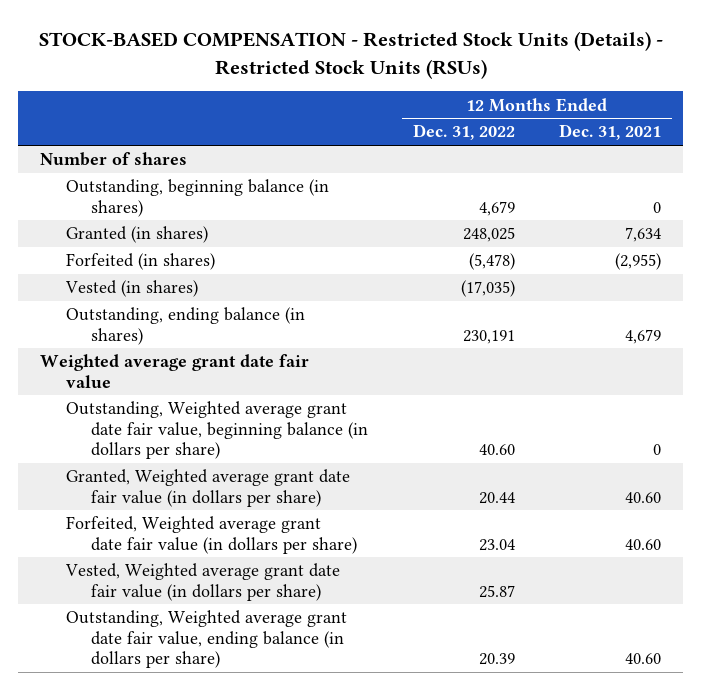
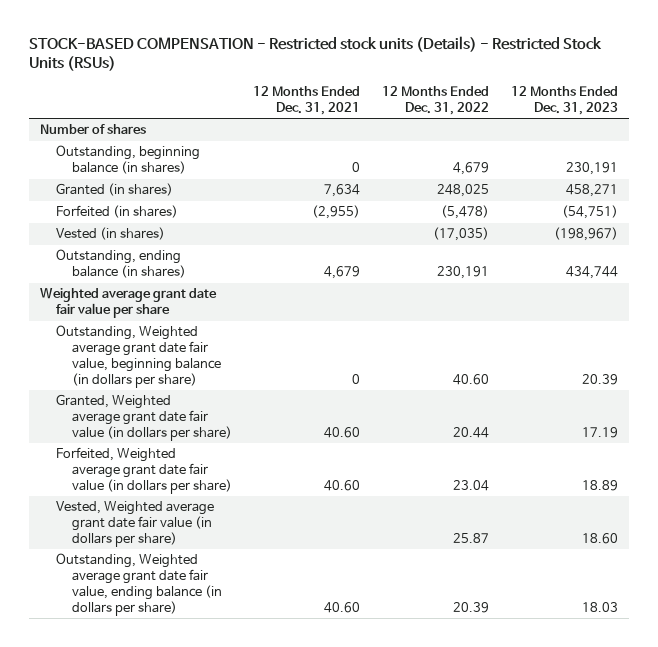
[38,30,663,79] STOCK-BASED COMPENSATION - Restricted Stock Units (Details) - Restricted Stock Units (RSUs) -> [28,35,602,72] STOCK-BASED COMPENSATION - Restricted stock units (Details) - Restricted Stock Units (RSUs)
none -> [510,86,618,116] 12 Months Ended Dec. 31, 2023
[40,354,310,388] Weighted average grant date fair value -> [39,288,217,319] Weighted average grant date fair value per share

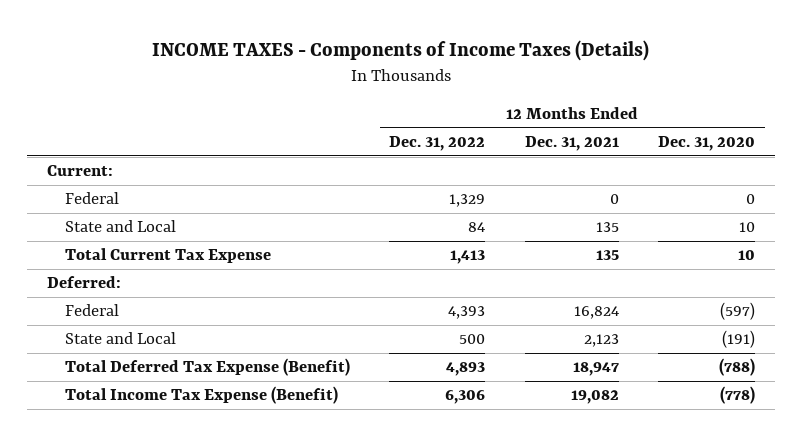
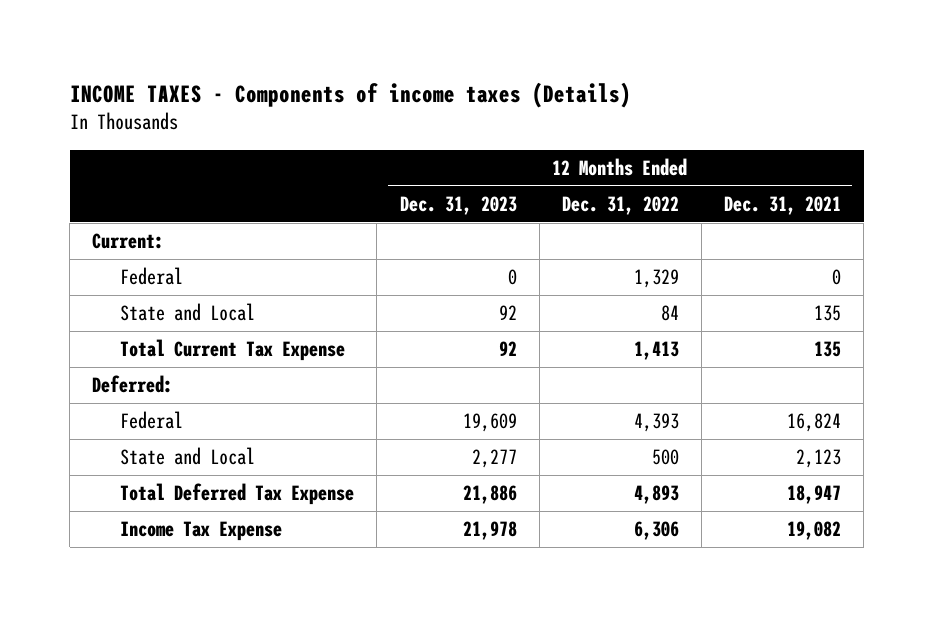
[152,40,650,62] INCOME TAXES - Components of Income Taxes (Details) -> [69,81,631,108] INCOME TAXES - Components of income taxes (Details)
[658,136,756,152] Dec. 31, 2020 -> none
none -> [399,196,517,216] Dec. 31, 2023
[64,358,350,377] Total Deferred Tax Expense (Benefit) -> [120,483,355,506] Total Deferred Tax Expense
[64,386,338,405] Total Income Tax Expense (Benefit) -> [120,521,283,542] Income Tax Expense

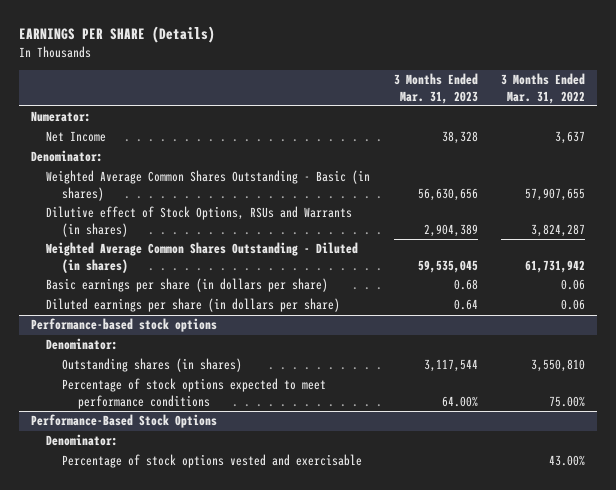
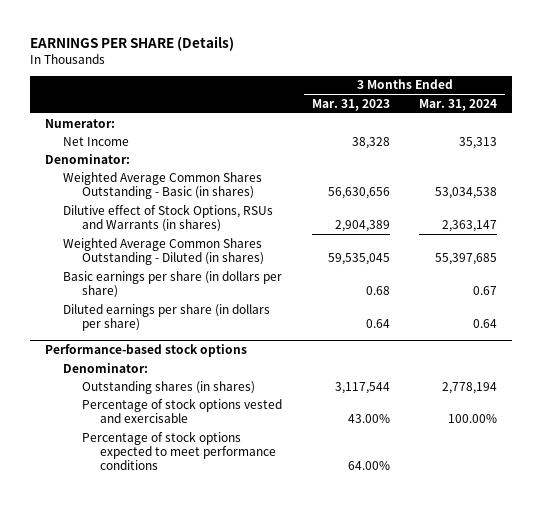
[501,73,586,104] 3 Months Ended Mar. 31, 2022 -> none
none -> [419,98,498,111] Mar. 31, 2024
none -> [81,397,282,423] Percentage of stock options vested and exercisable
[30,414,217,429] Performance-Based Stock Options -> none
[46,434,119,447] Denominator: -> none
[62,454,363,469] Percentage of stock options vested and exercisable -> none

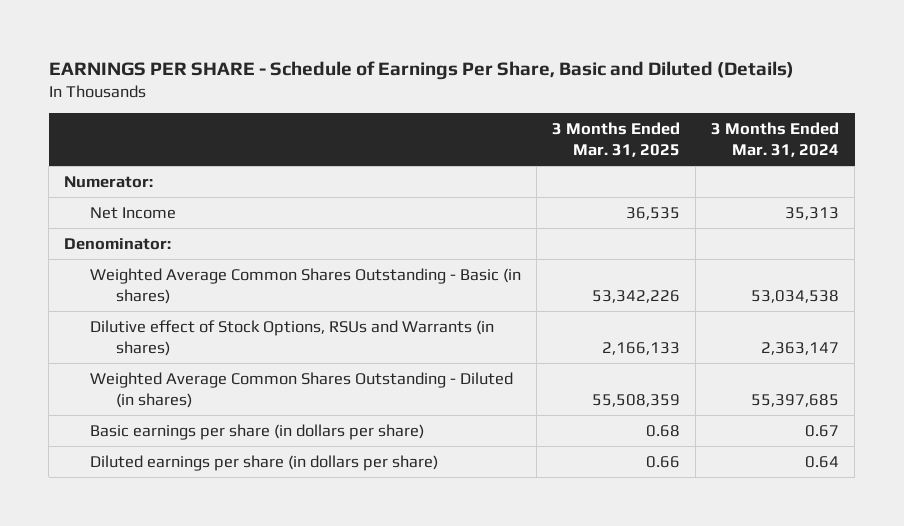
[29,36,234,52] EARNINGS PER SHARE (Details) -> [48,60,794,80] EARNINGS PER SHARE - Schedule of Earnings Per Share, Basic and Diluted (Details)
[311,98,390,111] Mar. 31, 2023 -> none
none -> [552,122,681,158] 3 Months Ended Mar. 31, 2025
[44,343,247,357] Performance-based stock options -> none
[63,362,149,373] Denominator: -> none
[81,380,255,394] Outstanding shares (in shares) -> none
[81,397,282,423] Percentage of stock options vested and exercisable -> none
[81,430,277,471] Percentage of stock options expected to meet performance conditions -> none

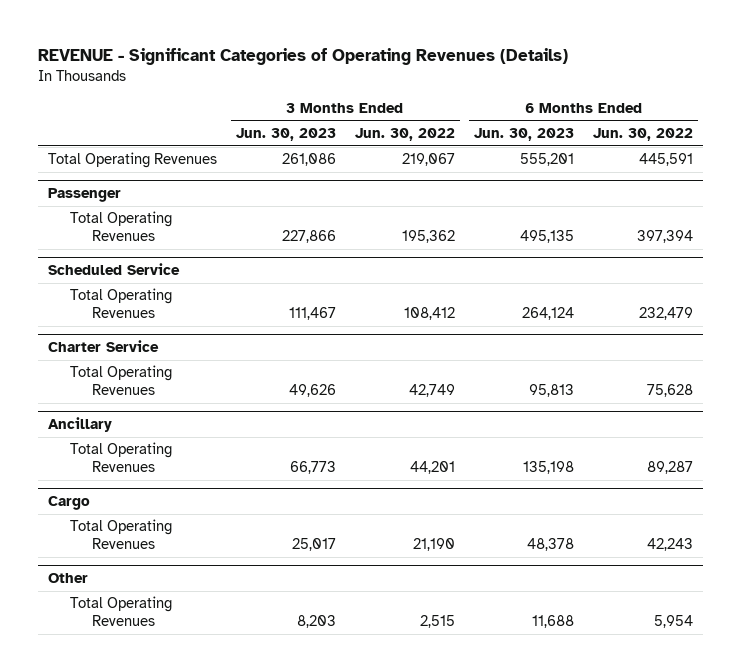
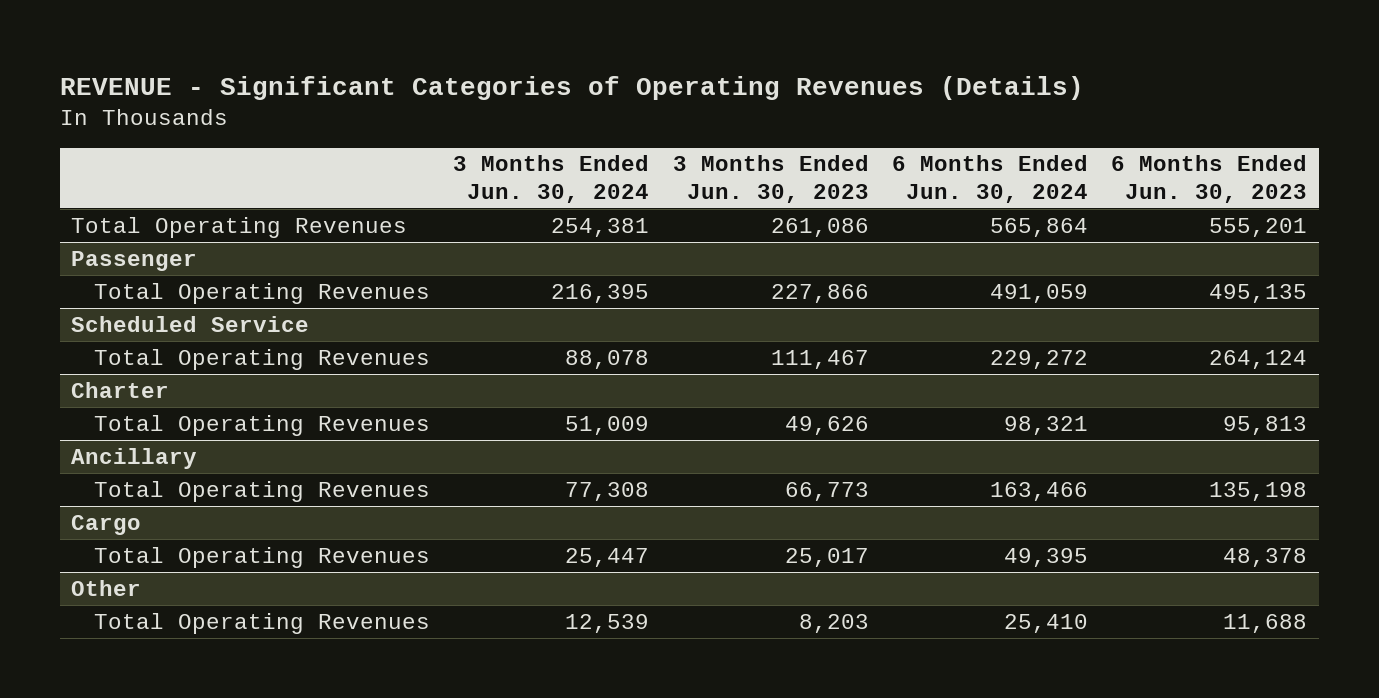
[354,128,455,142] Jun. 30, 2022 -> none
[593,128,694,142] Jun. 30, 2022 -> none
none -> [453,155,650,203] 3 Months Ended Jun. 30, 2024
none -> [892,155,1089,203] 6 Months Ended Jun. 30, 2024
[47,340,159,353] Charter Service -> [71,381,170,398] Charter

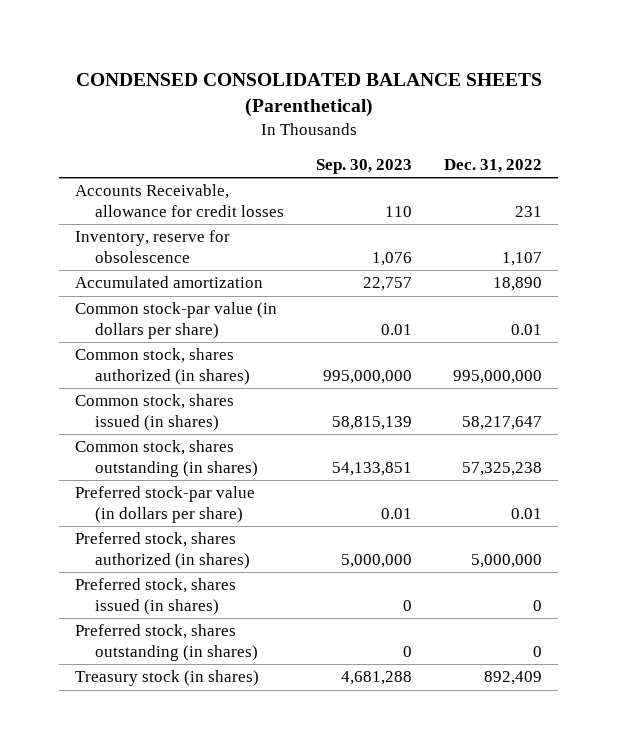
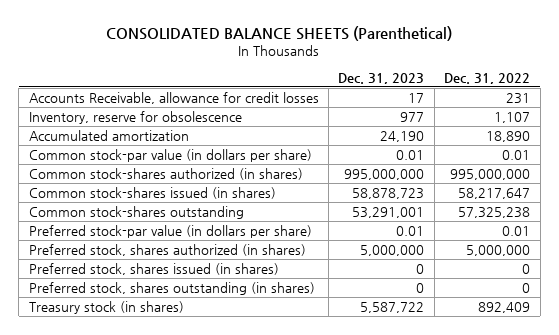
[75,72,542,117] CONDENSED CONSOLIDATED BALANCE SHEETS (Parenthetical) -> [106,26,453,42] CONSOLIDATED BALANCE SHEETS (Parenthetical)
[316,159,413,175] Sep. 30, 2023 -> none
none -> [338,72,425,84] Dec. 31, 2023
[75,348,251,385] Common stock, shares authorized (in shares) -> [28,167,303,180] Common stock-shares authorized (in shares)
[75,394,235,431] Common stock, shares issued (in shares) -> [28,186,276,199] Common stock-shares issued (in shares)
[75,440,259,477] Common stock, shares outstanding (in shares) -> [28,205,244,219] Common stock-shares outstanding

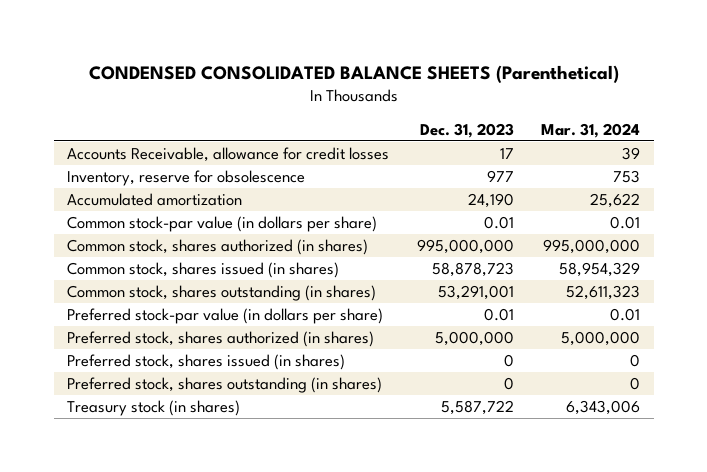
[106,26,453,42] CONSOLIDATED BALANCE SHEETS (Parenthetical) -> [88,65,619,84] CONDENSED CONSOLIDATED BALANCE SHEETS (Parenthetical)
[444,72,531,84] Dec. 31, 2022 -> none
none -> [541,122,641,138] Mar. 31, 2024
[28,167,303,180] Common stock-shares authorized (in shares) -> [67,239,369,256] Common stock, shares authorized (in shares)
[28,186,276,199] Common stock-shares issued (in shares) -> [67,262,340,279] Common stock, shares issued (in shares)
[28,205,244,219] Common stock-shares outstanding -> [67,285,377,302] Common stock, shares outstanding (in shares)

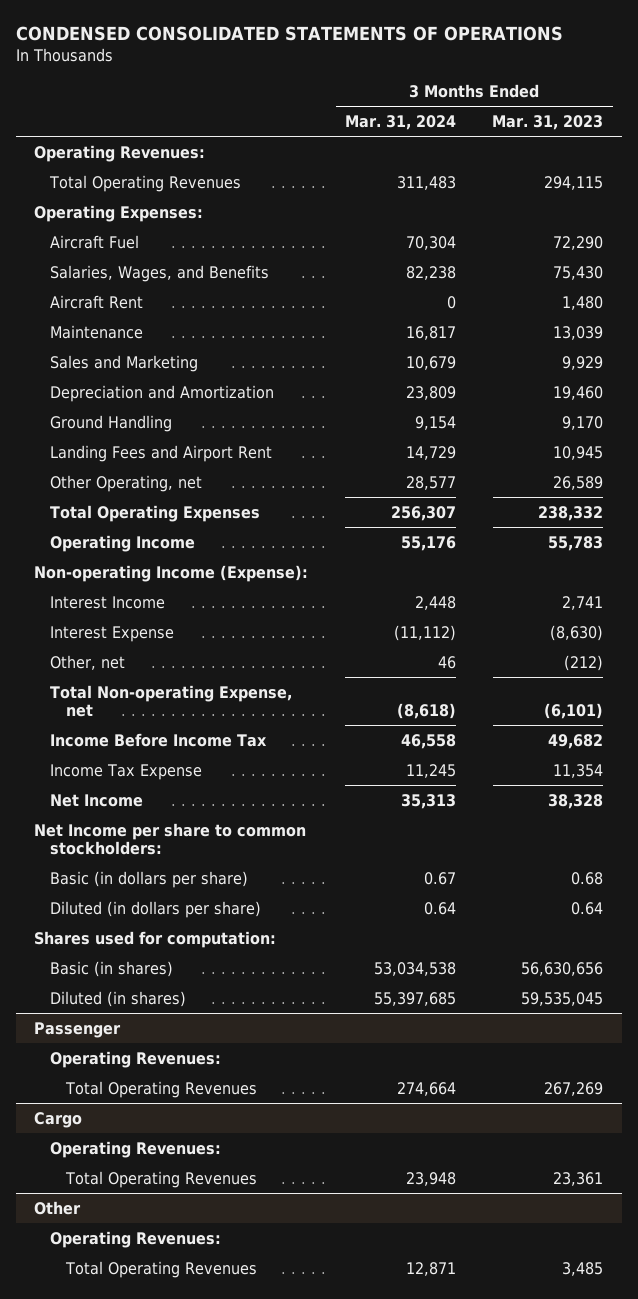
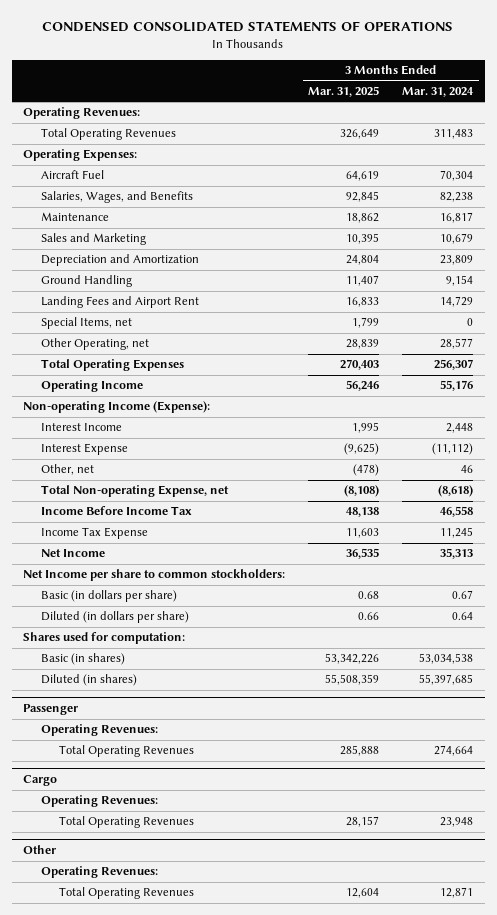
[492,115,604,131] Mar. 31, 2023 -> none
none -> [308,86,380,98] Mar. 31, 2025
[50,294,144,309] Aircraft Rent -> none
none -> [41,317,133,330] Special Items, net

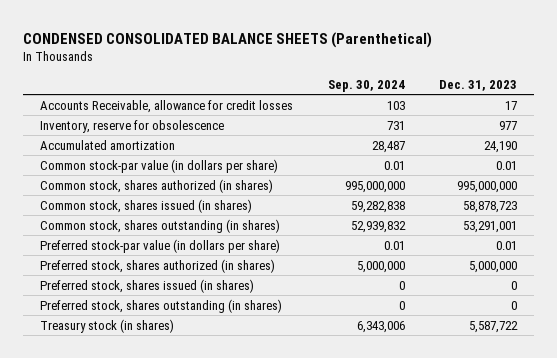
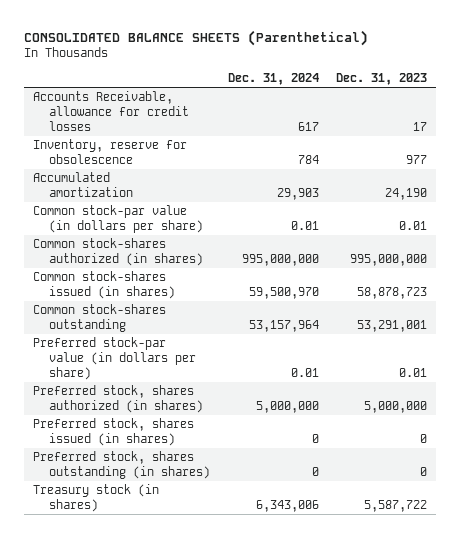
[23,31,433,48] CONDENSED CONSOLIDATED BALANCE SHEETS (Parenthetical) -> [23,29,368,46] CONSOLIDATED BALANCE SHEETS (Parenthetical)
[327,80,405,93] Sep. 30, 2024 -> none
none -> [227,73,319,86] Dec. 31, 2024
[40,178,274,193] Common stock, shares authorized (in shares) -> [32,238,204,266] Common stock-shares authorized (in shares)
[40,198,253,213] Common stock, shares issued (in shares) -> [32,271,176,299] Common stock-shares issued (in shares)
[40,218,281,233] Common stock, shares outstanding (in shares) -> [32,304,166,332] Common stock-shares outstanding

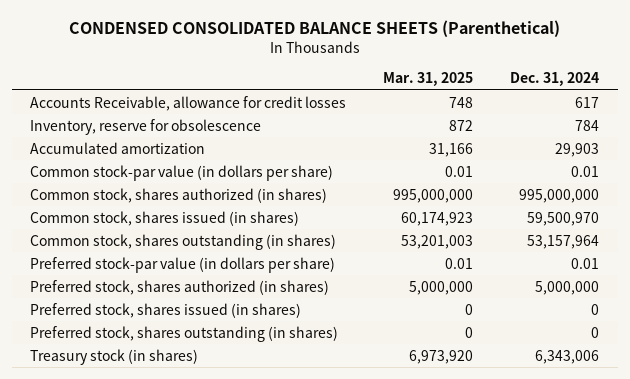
[23,29,368,46] CONSOLIDATED BALANCE SHEETS (Parenthetical) -> [68,19,560,37] CONDENSED CONSOLIDATED BALANCE SHEETS (Parenthetical)
[336,73,428,86] Dec. 31, 2023 -> none
none -> [383,72,474,87] Mar. 31, 2025
[32,238,204,266] Common stock-shares authorized (in shares) -> [30,187,328,203] Common stock, shares authorized (in shares)
[32,271,176,299] Common stock-shares issued (in shares) -> [30,210,300,226] Common stock, shares issued (in shares)
[32,304,166,332] Common stock-shares outstanding -> [30,233,337,250] Common stock, shares outstanding (in shares)

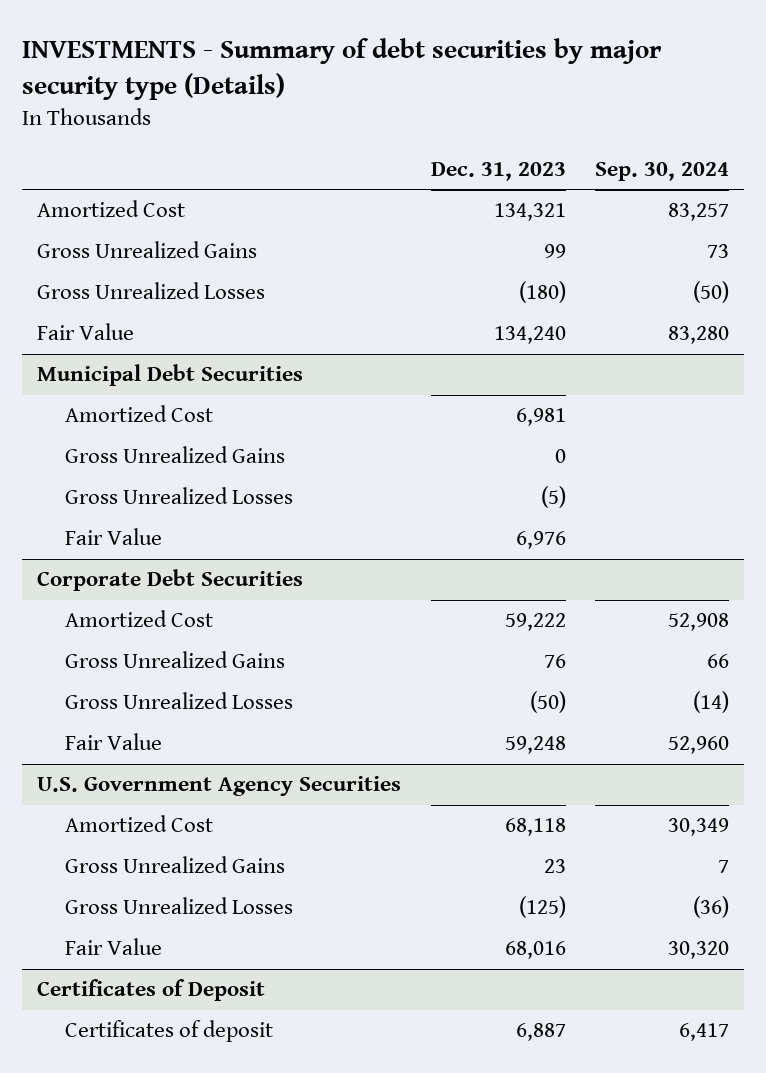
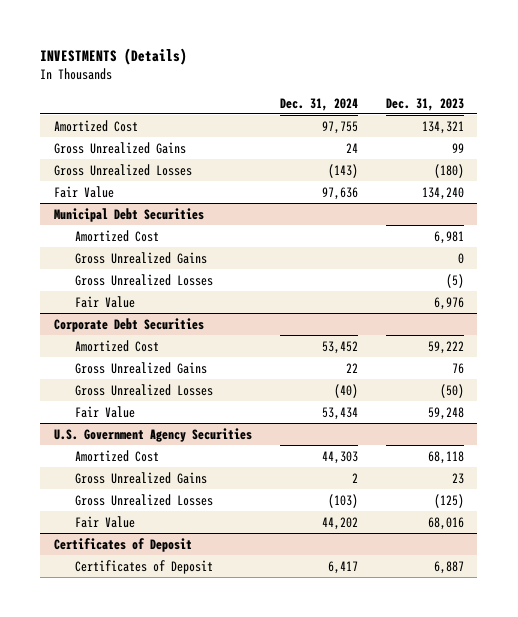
[22,38,663,101] INVESTMENTS - Summary of debt securities by major security type (Details) -> [40,47,188,65] INVESTMENTS (Details)
[595,161,730,181] Sep. 30, 2024 -> none
none -> [279,97,358,111] Dec. 31, 2024
[65,1020,274,1043] Certificates of deposit -> [74,559,213,574] Certificates of Deposit

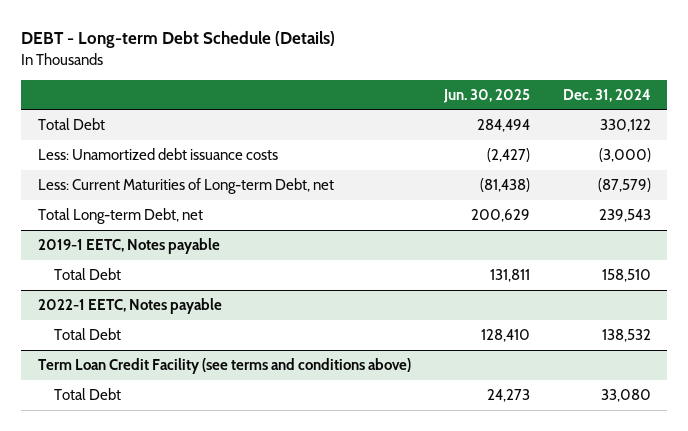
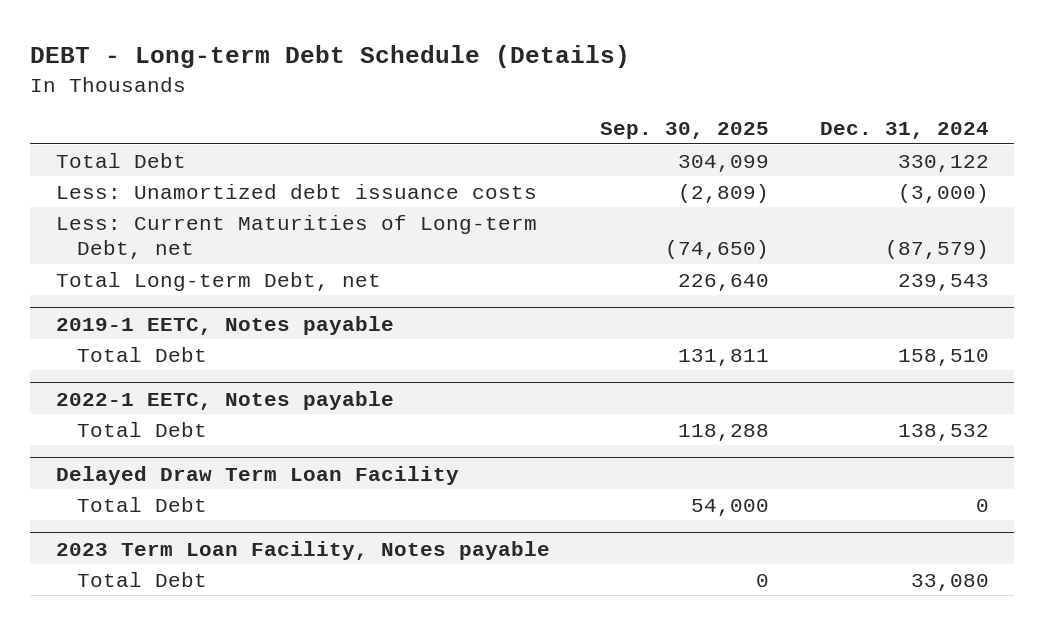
[442,88,530,103] Jun. 30, 2025 -> none
none -> [600,122,770,140] Sep. 30, 2025
[37,358,411,375] Term Loan Credit Facility (see terms and conditions above) -> [55,465,459,485] Delayed Draw Term Loan Facility
none -> [76,496,207,512] Total Debt
none -> [55,540,550,560] 2023 Term Loan Facility, Notes payable

